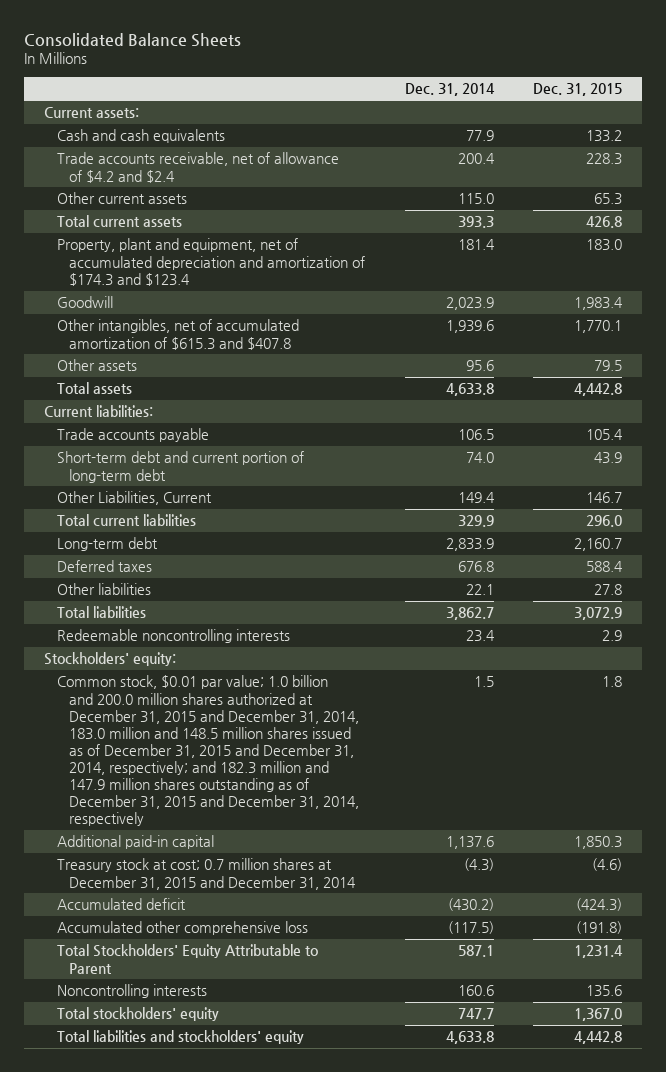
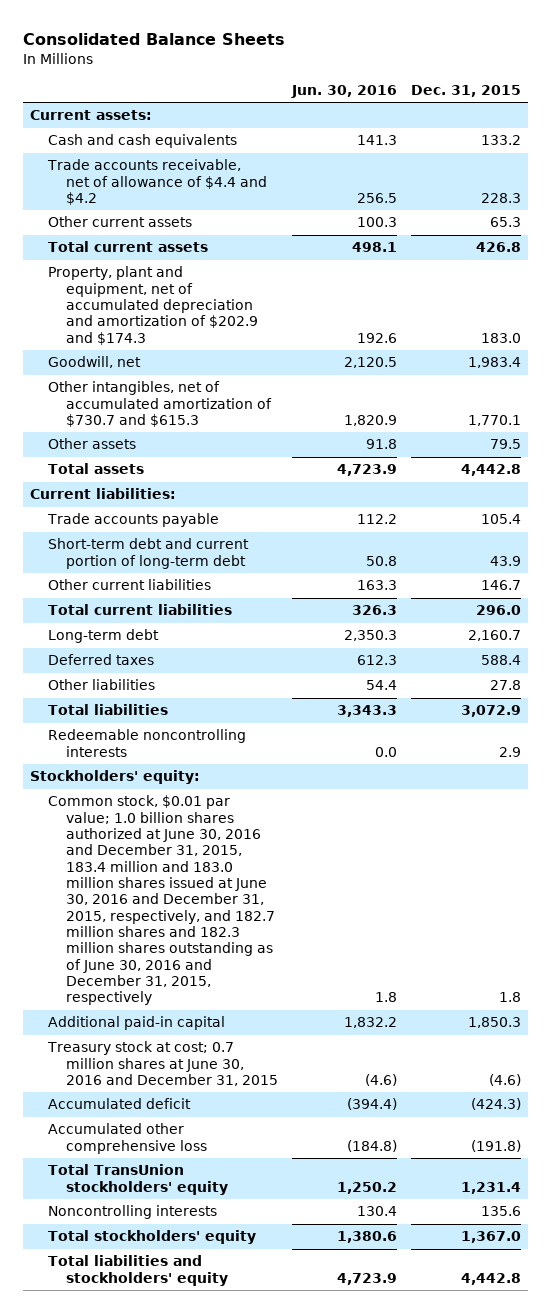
[404,83,495,97] Dec. 31, 2014 -> none
none -> [291,84,398,98] Jun. 30, 2016
[56,152,339,183] Trade accounts receivable, net of allowance of $4.2 and $2.4 -> [47,159,267,206] Trade accounts receivable, net of allowance of $4.4 and $4.2
[56,238,366,286] Property, plant and equipment, net of accumulated depreciation and amortization of $174.3 and $123.4 -> [48,266,258,345] Property, plant and equipment, net of accumulated depreciation and amortization of $202.9 and $174.3
[56,296,113,309] Goodwill -> [48,356,142,369] Goodwill, net
[56,319,299,350] Other intangibles, net of accumulated amortization of $615.3 and $407.8 -> [48,381,272,428] Other intangibles, net of accumulated amortization of $730.7 and $615.3
[56,491,212,506] Other Liabilities, Current -> [48,579,212,591] Other current liabilities
[56,675,360,827] Common stock, $0.01 par value; 1.0 billion and 200.0 million shares authorized at December 31, 2015 and December 31, 2014, 183.0 million and 148.5 million shares issued as of December 31, 2015 and December 31, 2014, respectively; and 182.3 million and 147.9 million shares outstanding as of December 31, 2015 and December 31, 2014, respectively -> [48,795,275,1006] Common stock, $0.01 par value; 1.0 billion shares authorized at June 30, 2016 and December 31, 2015, 183.4 million and 183.0 million shares issued at June 30, 2016 and December 31, 2015, respectively, and 182.7 million shares and 182.3 million shares outstanding as of June 30, 2016 and December 31, 2015, respectively
[56,858,357,890] Treasury stock at cost; 0.7 million shares at December 31, 2015 and December 31, 2014 -> [47,1041,278,1087] Treasury stock at cost; 0.7 million shares at June 30, 2016 and December 31, 2015
[56,944,318,974] Total Stockholders' Equity Attributable to Parent -> [48,1164,228,1195] Total TransUnion stockholders' equity

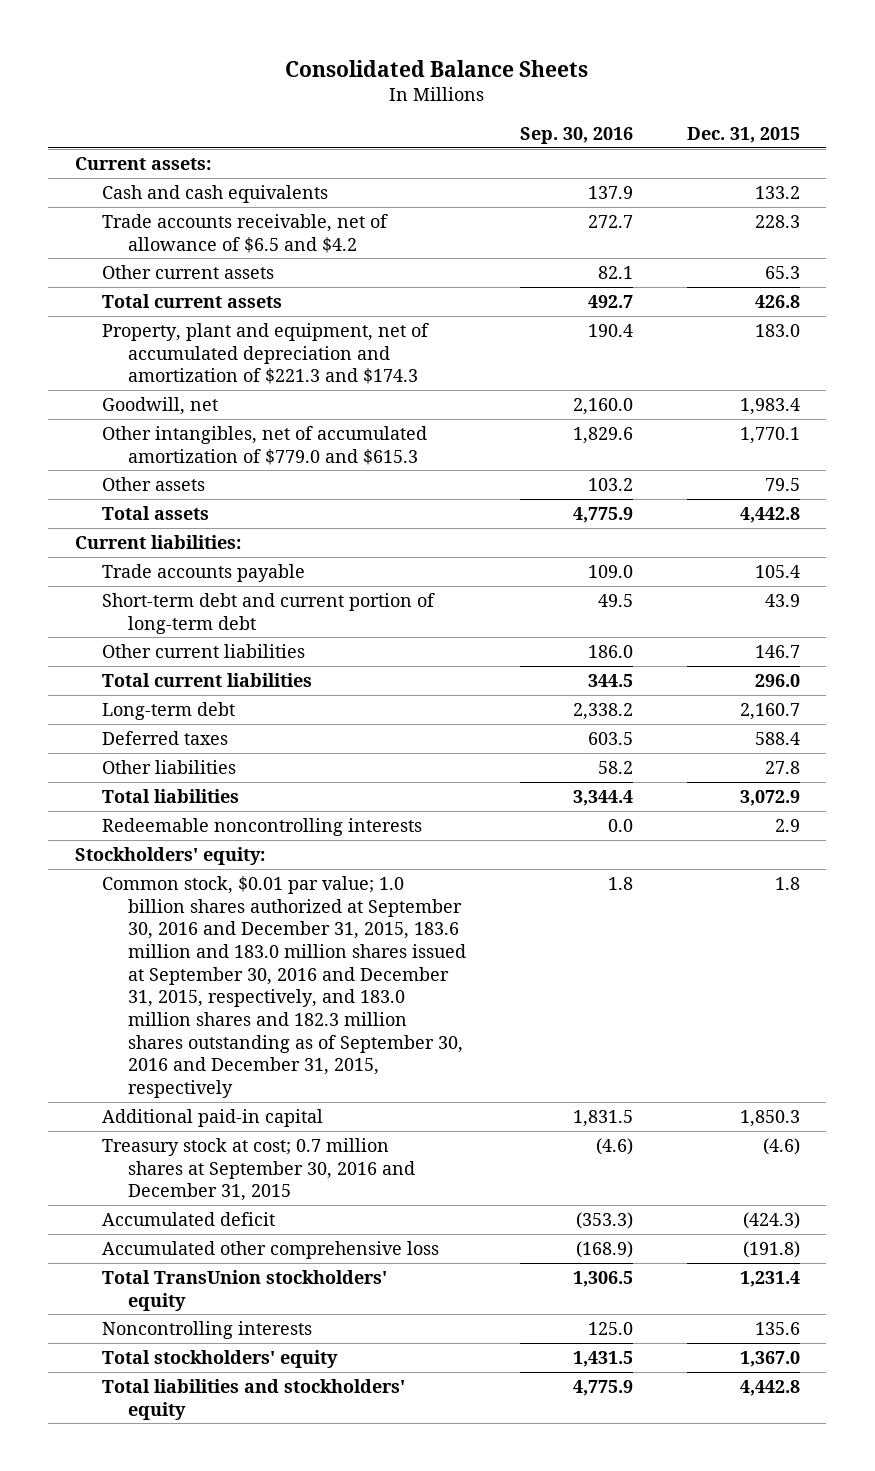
[291,84,398,98] Jun. 30, 2016 -> none
none -> [520,127,634,145] Sep. 30, 2016
[47,159,267,206] Trade accounts receivable, net of allowance of $4.4 and $4.2 -> [101,213,388,253] Trade accounts receivable, net of allowance of $6.5 and $4.2
[48,266,258,345] Property, plant and equipment, net of accumulated depreciation and amortization of $202.9 and $174.3 -> [101,322,429,385] Property, plant and equipment, net of accumulated depreciation and amortization of $221.3 and $174.3
[48,381,272,428] Other intangibles, net of accumulated amortization of $730.7 and $615.3 -> [101,425,427,465] Other intangibles, net of accumulated amortization of $779.0 and $615.3
[48,795,275,1006] Common stock, $0.01 par value; 1.0 billion shares authorized at June 30, 2016 and December 31, 2015, 183.4 million and 183.0 million shares issued at June 30, 2016 and December 31, 2015, respectively, and 182.7 million shares and 182.3 million shares outstanding as of June 30, 2016 and December 31, 2015, respectively -> [101,875,467,1099] Common stock, $0.01 par value; 1.0 billion shares authorized at September 30, 2016 and December 31, 2015, 183.6 million and 183.0 million shares issued at September 30, 2016 and December 31, 2015, respectively, and 183.0 million shares and 182.3 million shares outstanding as of September 30, 2016 and December 31, 2015, respectively
[47,1041,278,1087] Treasury stock at cost; 0.7 million shares at June 30, 2016 and December 31, 2015 -> [101,1137,416,1202] Treasury stock at cost; 0.7 million shares at September 30, 2016 and December 31, 2015

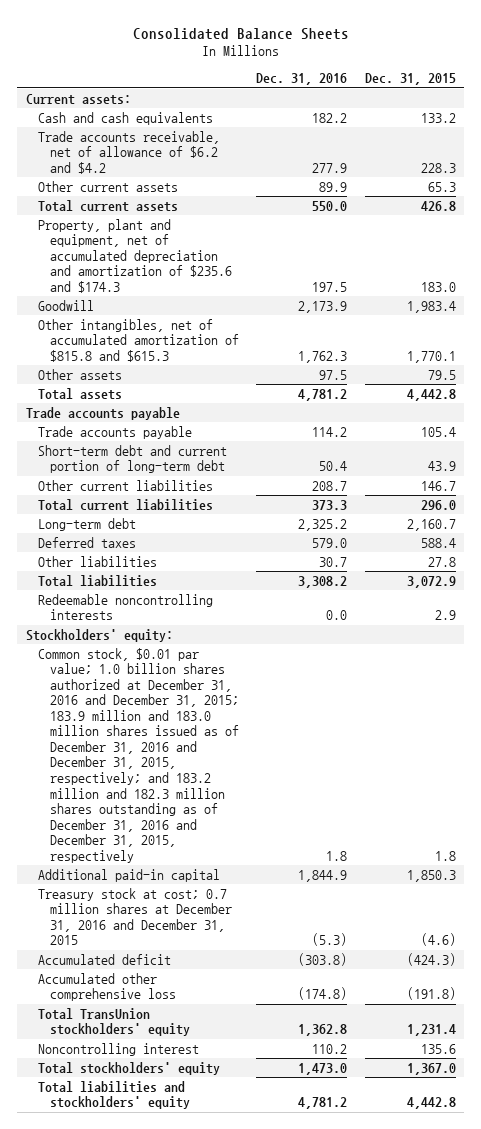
[520,127,634,145] Sep. 30, 2016 -> none
none -> [256,73,348,86] Dec. 31, 2016
[101,213,388,253] Trade accounts receivable, net of allowance of $6.5 and $4.2 -> [37,130,220,174] Trade accounts receivable, net of allowance of $6.2 and $4.2
[101,322,429,385] Property, plant and equipment, net of accumulated depreciation and amortization of $221.3 and $174.3 -> [37,218,232,293] Property, plant and equipment, net of accumulated depreciation and amortization of $235.6 and $174.3
[101,396,218,415] Goodwill, net -> [37,299,94,311] Goodwill
[101,425,427,465] Other intangibles, net of accumulated amortization of $779.0 and $615.3 -> [37,318,239,362] Other intangibles, net of accumulated amortization of $815.8 and $615.3
[75,534,242,549] Current liabilities: -> [25,406,180,420] Trade accounts payable
[101,875,467,1099] Common stock, $0.01 par value; 1.0 billion shares authorized at September 30, 2016 and December 31, 2015, 183.6 million and 183.0 million shares issued at September 30, 2016 and December 31, 2015, respectively, and 183.0 million shares and 182.3 million shares outstanding as of September 30, 2016 and December 31, 2015, respectively -> [37,647,239,863] Common stock, $0.01 par value; 1.0 billion shares authorized at December 31, 2016 and December 31, 2015; 183.9 million and 183.0 million shares issued as of December 31, 2016 and December 31, 2015, respectively; and 183.2 million and 182.3 million shares outstanding as of December 31, 2016 and December 31, 2015, respectively
[101,1137,416,1202] Treasury stock at cost; 0.7 million shares at September 30, 2016 and December 31, 2015 -> [37,887,232,946] Treasury stock at cost; 0.7 million shares at December 31, 2016 and December 31, 2015
[101,1320,312,1339] Noncontrolling interests -> [37,1042,199,1056] Noncontrolling interest

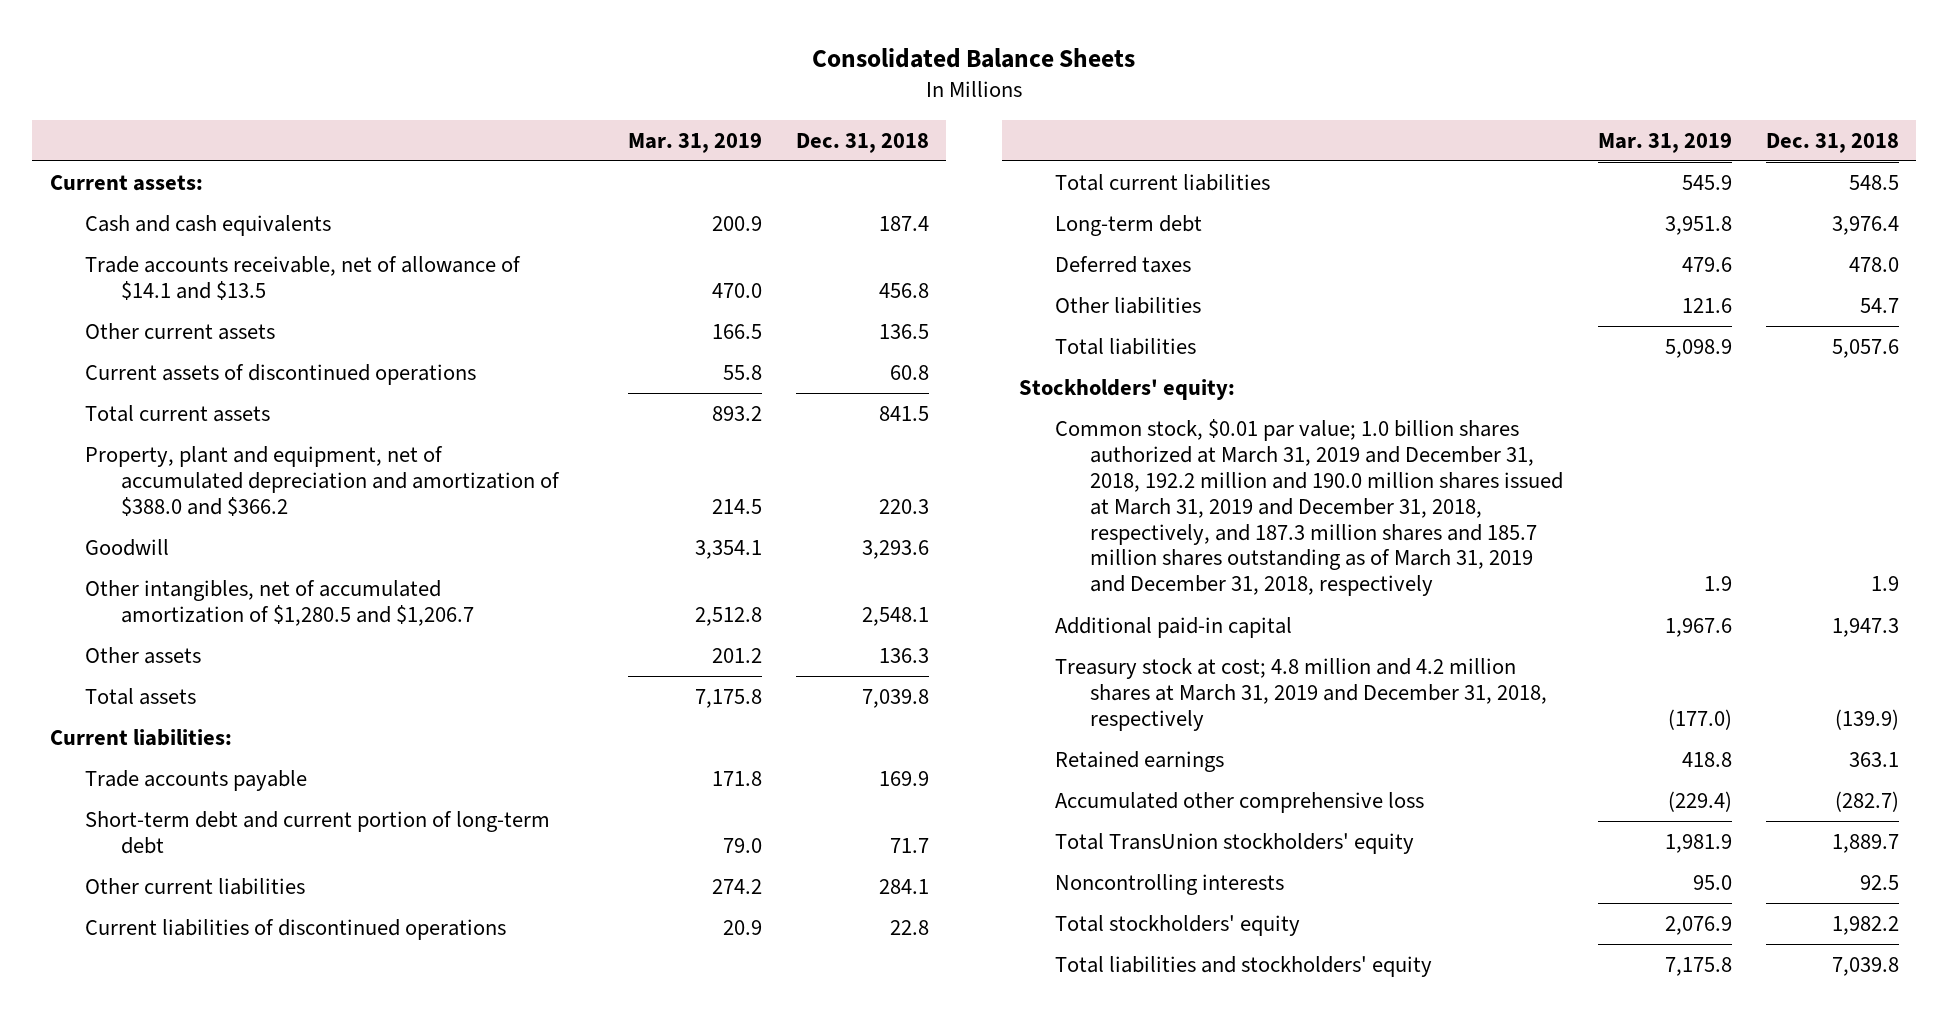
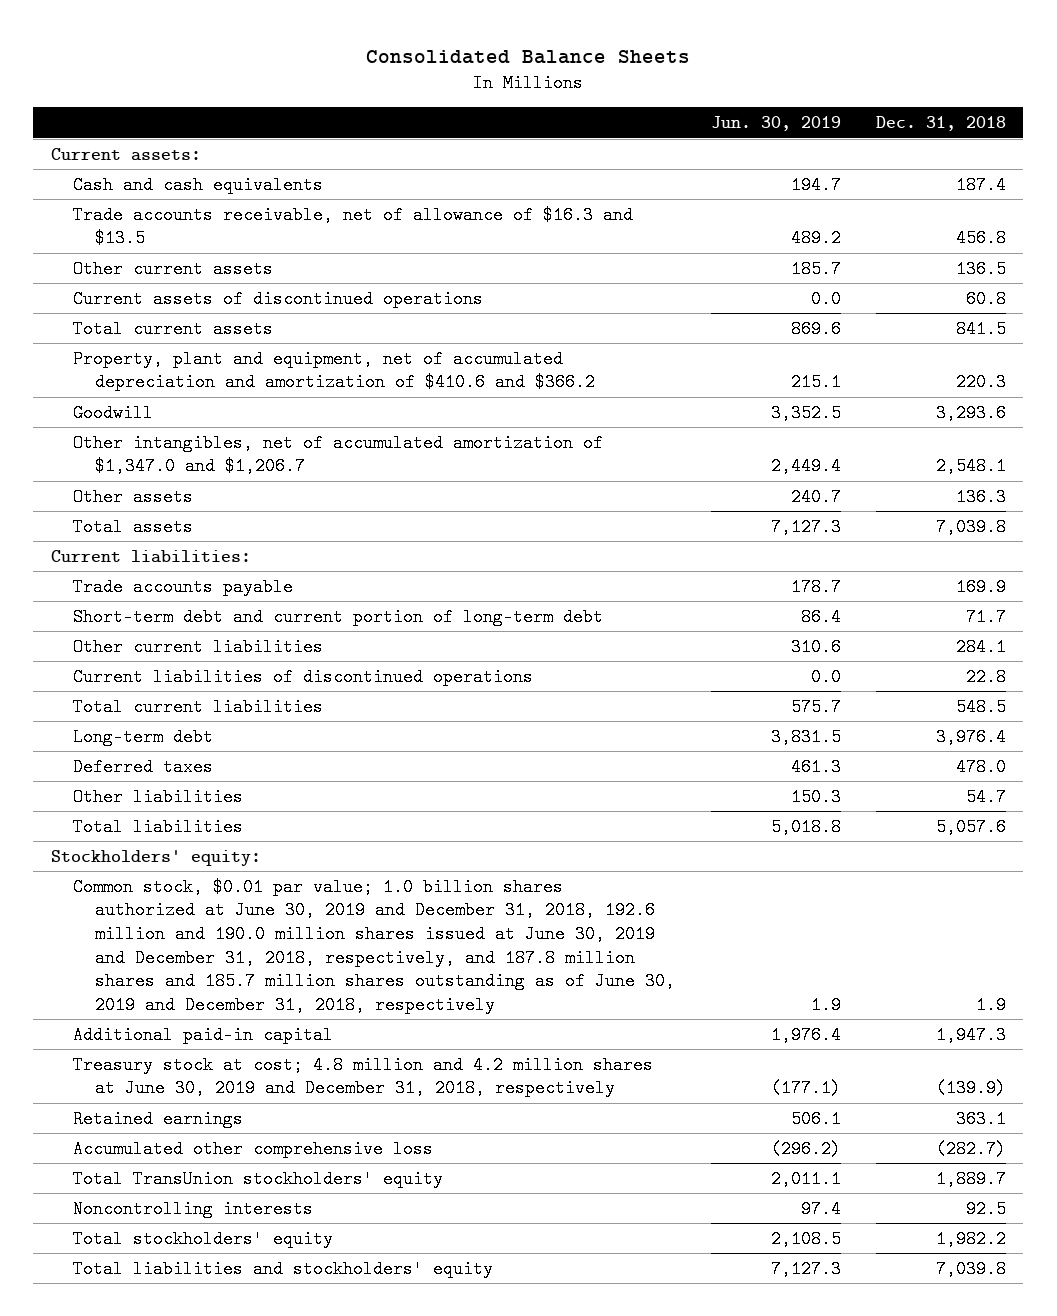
[627,132,762,153] Mar. 31, 2019 -> none
none -> [710,116,841,132] Jun. 30, 2019
[85,256,522,300] Trade accounts receivable, net of allowance of $14.1 and $13.5 -> [73,205,634,248] Trade accounts receivable, net of allowance of $16.3 and $13.5
[85,446,560,516] Property, plant and equipment, net of accumulated depreciation and amortization of $388.0 and $366.2 -> [73,349,596,392] Property, plant and equipment, net of accumulated depreciation and amortization of $410.6 and $366.2
[85,580,474,626] Other intangibles, net of accumulated amortization of $1,280.5 and $1,206.7 -> [73,433,604,476] Other intangibles, net of accumulated amortization of $1,347.0 and $1,206.7
[1054,419,1564,597] Common stock, $0.01 par value; 1.0 billion shares authorized at March 31, 2019 and December 31, 2018, 192.2 million and 190.0 million shares issued at March 31, 2019 and December 31, 2018, respectively, and 187.3 million shares and 185.7 million shares outstanding as of March 31, 2019 and December 31, 2018, respectively -> [73,877,676,1014] Common stock, $0.01 par value; 1.0 billion shares authorized at June 30, 2019 and December 31, 2018, 192.6 million and 190.0 million shares issued at June 30, 2019 and December 31, 2018, respectively, and 187.8 million shares and 185.7 million shares outstanding as of June 30, 2019 and December 31, 2018, respectively
[1054,658,1548,731] Treasury stock at cost; 4.8 million and 4.2 million shares at March 31, 2019 and December 31, 2018, respectively -> [73,1055,654,1098] Treasury stock at cost; 4.8 million and 4.2 million shares at June 30, 2019 and December 31, 2018, respectively

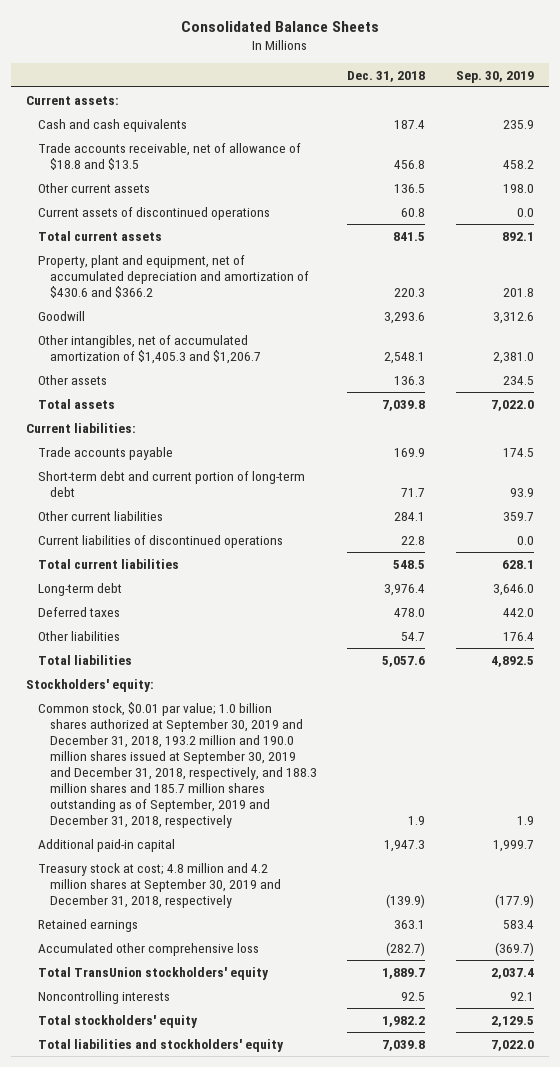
[710,116,841,132] Jun. 30, 2019 -> none
none -> [455,70,534,83] Sep. 30, 2019
[73,205,634,248] Trade accounts receivable, net of allowance of $16.3 and $13.5 -> [38,142,302,170] Trade accounts receivable, net of allowance of $18.8 and $13.5
[73,349,596,392] Property, plant and equipment, net of accumulated depreciation and amortization of $410.6 and $366.2 -> [38,254,310,298] Property, plant and equipment, net of accumulated depreciation and amortization of $430.6 and $366.2
[73,433,604,476] Other intangibles, net of accumulated amortization of $1,347.0 and $1,206.7 -> [38,334,262,364] Other intangibles, net of accumulated amortization of $1,405.3 and $1,206.7
[73,877,676,1014] Common stock, $0.01 par value; 1.0 billion shares authorized at June 30, 2019 and December 31, 2018, 192.6 million and 190.0 million shares issued at June 30, 2019 and December 31, 2018, respectively, and 187.8 million shares and 185.7 million shares outstanding as of June 30, 2019 and December 31, 2018, respectively -> [38,701,318,829] Common stock, $0.01 par value; 1.0 billion shares authorized at September 30, 2019 and December 31, 2018, 193.2 million and 190.0 million shares issued at September 30, 2019 and December 31, 2018, respectively, and 188.3 million shares and 185.7 million shares outstanding as of September, 2019 and December 31, 2018, respectively
[73,1055,654,1098] Treasury stock at cost; 4.8 million and 4.2 million shares at June 30, 2019 and December 31, 2018, respectively -> [38,862,282,908] Treasury stock at cost; 4.8 million and 4.2 million shares at September 30, 2019 and December 31, 2018, respectively

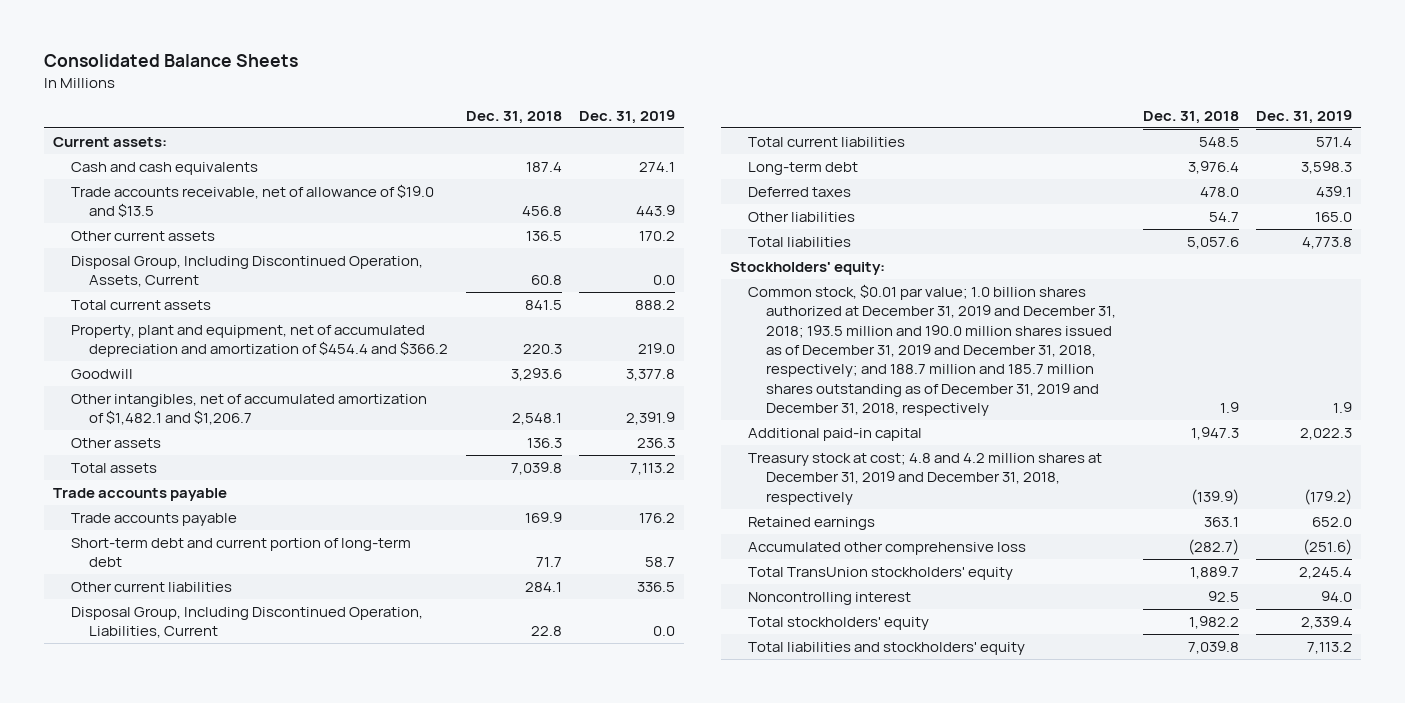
[455,70,534,83] Sep. 30, 2019 -> none
none -> [578,109,675,124] Dec. 31, 2019
[38,142,302,170] Trade accounts receivable, net of allowance of $18.8 and $13.5 -> [70,184,434,218] Trade accounts receivable, net of allowance of $19.0 and $13.5
[38,206,271,220] Current assets of discontinued operations -> [70,256,423,288] Disposal Group, Including Discontinued Operation, Assets, Current
[38,254,310,298] Property, plant and equipment, net of accumulated depreciation and amortization of $430.6 and $366.2 -> [70,325,449,358] Property, plant and equipment, net of accumulated depreciation and amortization of $454.4 and $366.2
[38,334,262,364] Other intangibles, net of accumulated amortization of $1,405.3 and $1,206.7 -> [70,394,427,426] Other intangibles, net of accumulated amortization of $1,482.1 and $1,206.7
[26,422,137,433] Current liabilities: -> [52,488,227,502] Trade accounts payable
[38,534,284,548] Current liabilities of discontinued operations -> [70,607,423,639] Disposal Group, Including Discontinued Operation, Liabilities, Current
[38,701,318,829] Common stock, $0.01 par value; 1.0 billion shares authorized at September 30, 2019 and December 31, 2018, 193.2 million and 190.0 million shares issued at September 30, 2019 and December 31, 2018, respectively, and 188.3 million shares and 185.7 million shares outstanding as of September, 2019 and December 31, 2018, respectively -> [748,284,1117,417] Common stock, $0.01 par value; 1.0 billion shares authorized at December 31, 2019 and December 31, 2018; 193.5 million and 190.0 million shares issued as of December 31, 2019 and December 31, 2018, respectively; and 188.7 million and 185.7 million shares outstanding as of December 31, 2019 and December 31, 2018, respectively
[38,862,282,908] Treasury stock at cost; 4.8 million and 4.2 million shares at September 30, 2019 and December 31, 2018, respectively -> [748,453,1103,505] Treasury stock at cost; 4.8 and 4.2 million shares at December 31, 2019 and December 31, 2018, respectively
[38,990,171,1004] Noncontrolling interests -> [748,592,912,606] Noncontrolling interest

